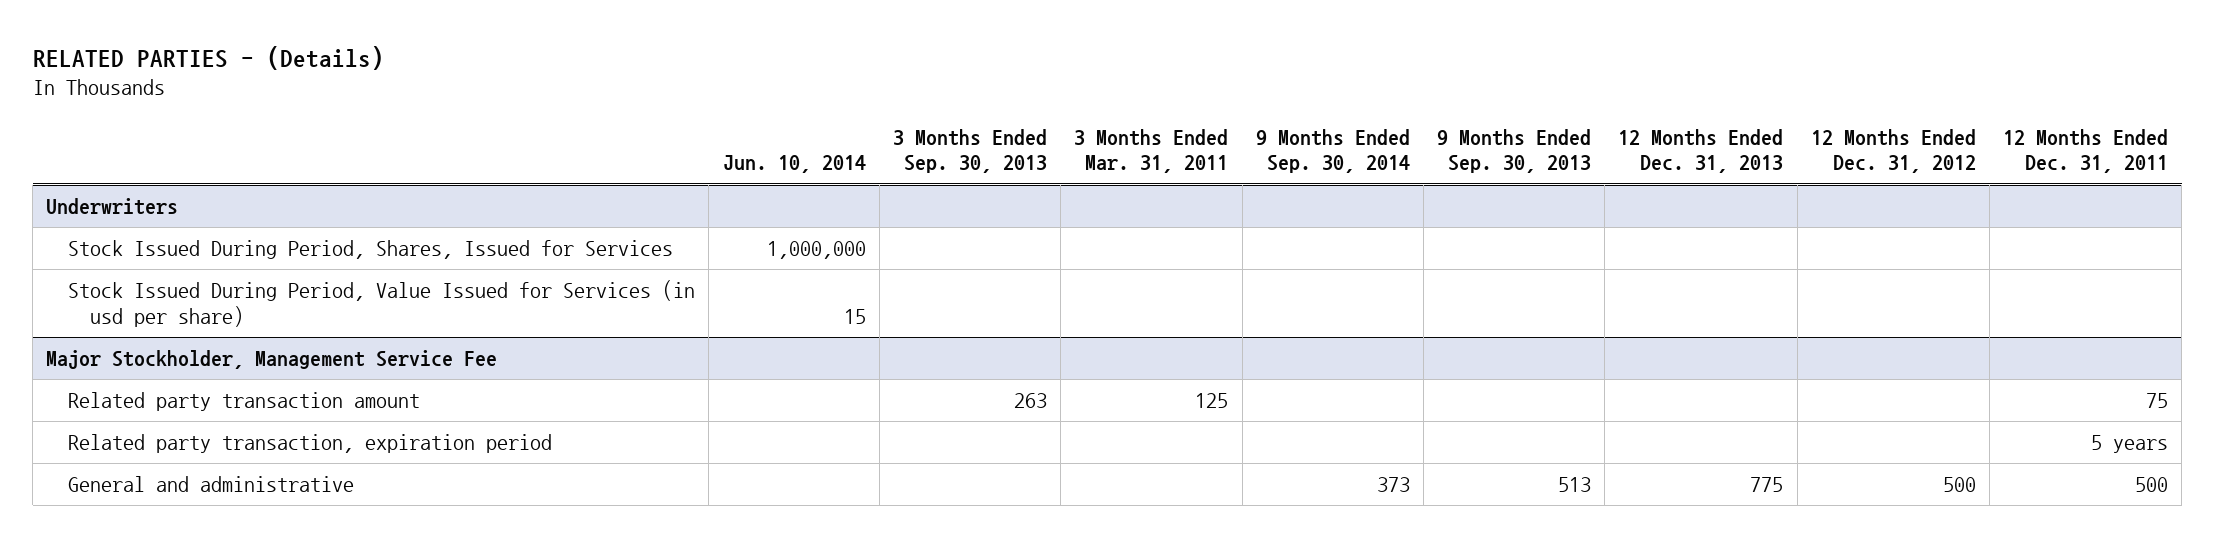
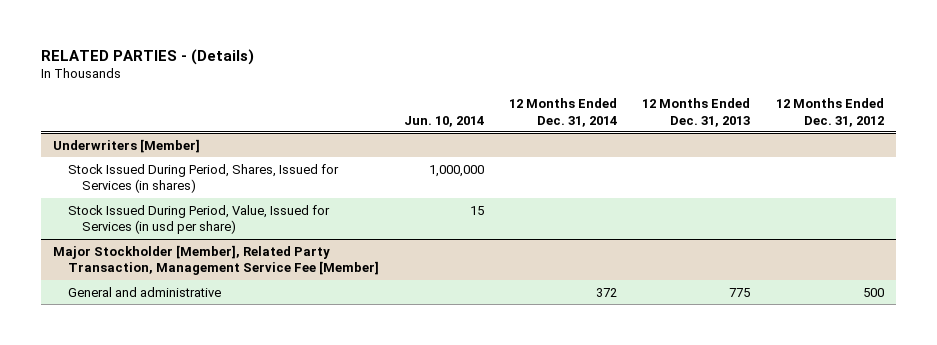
[893,128,1048,174] 3 Months Ended Sep. 30, 2013 -> none
[1074,128,1229,174] 3 Months Ended Mar. 31, 2011 -> none
[1255,128,1410,174] 9 Months Ended Sep. 30, 2014 -> none
[1437,128,1592,174] 9 Months Ended Sep. 30, 2013 -> none
[2003,128,2169,174] 12 Months Ended Dec. 31, 2011 -> none
none -> [509,97,618,127] 12 Months Ended Dec. 31, 2014
[68,391,421,411] Related party transaction amount -> none
[68,433,553,453] Related party transaction, expiration period -> none
[46,197,179,215] Underwriters -> [53,138,201,153] Underwriters [Member]
[68,239,674,259] Stock Issued During Period, Shares, Issued for Services -> [67,163,339,194] Stock Issued During Period, Shares, Issued for Services (in shares)
[68,279,696,327] Stock Issued During Period, Value Issued for Services (in usd per share) -> [67,204,330,235] Stock Issued During Period, Value, Issued for Services (in usd per share)
[46,349,498,369] Major Stockholder, Management Service Fee -> [53,244,379,276] Major Stockholder [Member], Related Party Transaction, Management Service Fee [Member]

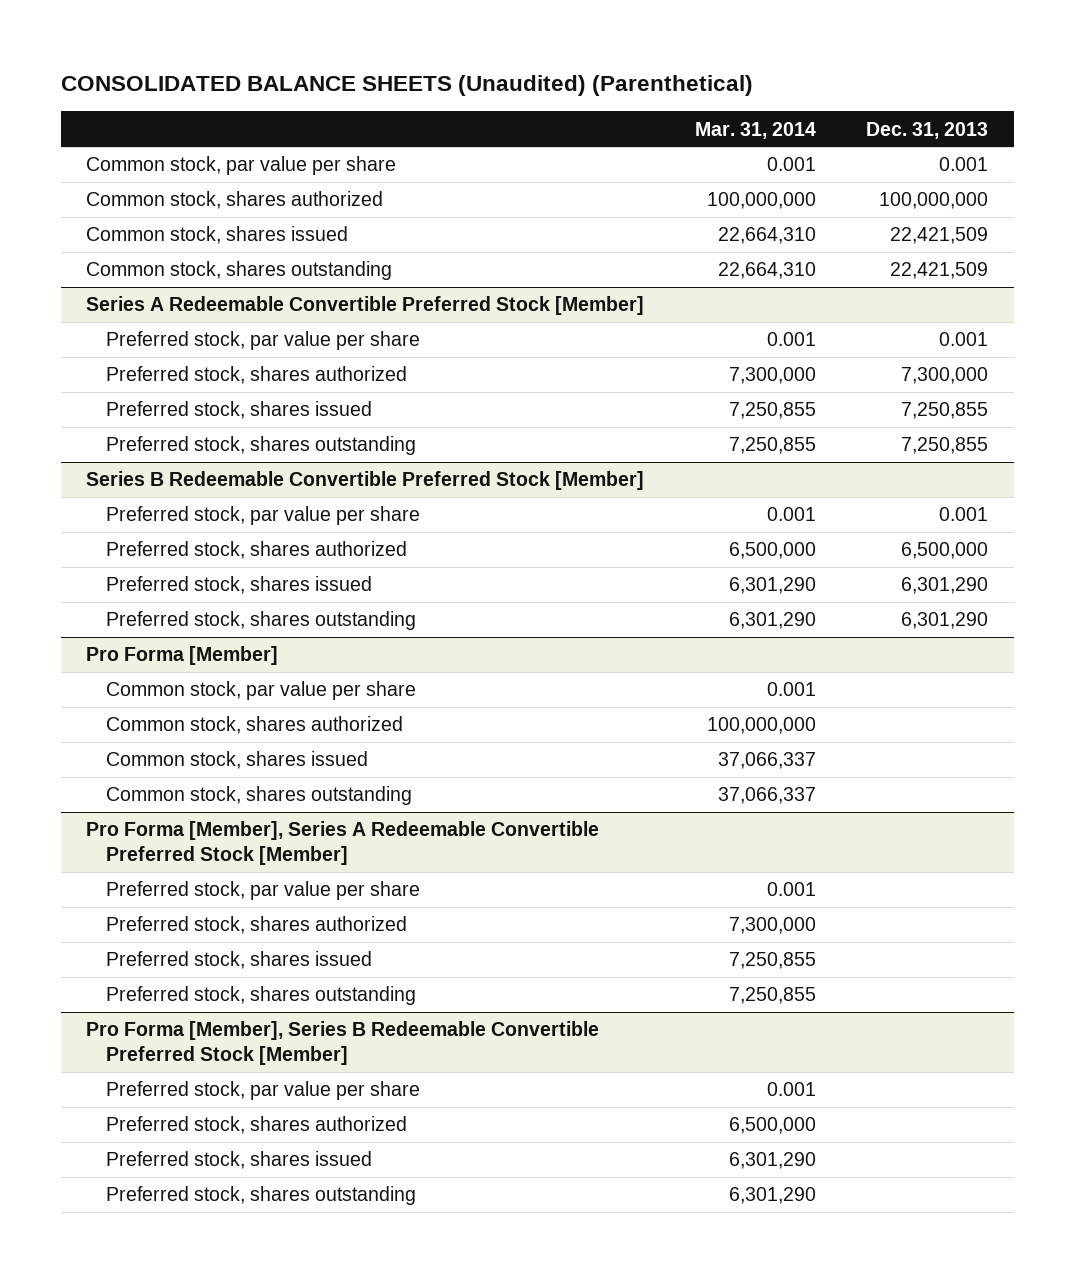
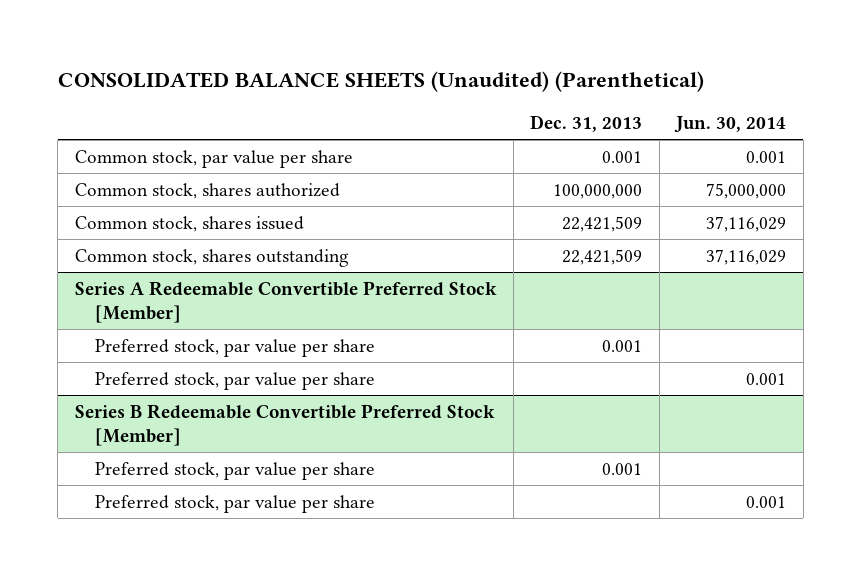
[694,121,816,139] Mar. 31, 2014 -> none
none -> [674,116,787,134] Jun. 30, 2014
[106,366,408,385] Preferred stock, shares authorized -> none
[106,401,373,420] Preferred stock, shares issued -> none
[106,436,417,456] Preferred stock, shares outstanding -> none
none -> [95,371,376,390] Preferred stock, par value per share
[106,541,408,560] Preferred stock, shares authorized -> none
[106,576,373,595] Preferred stock, shares issued -> none
[106,611,417,631] Preferred stock, shares outstanding -> none
[86,646,279,666] Pro Forma [Member] -> none
[106,681,417,701] Common stock, par value per share -> none
[106,716,404,735] Common stock, shares authorized -> none
[106,751,369,770] Common stock, shares issued -> none
[106,786,413,806] Common stock, shares outstanding -> none
[86,821,600,866] Pro Forma [Member], Series A Redeemable Convertible Preferred Stock [Member] -> none
[106,881,421,901] Preferred stock, par value per share -> none
[106,916,408,935] Preferred stock, shares authorized -> none
[106,951,373,970] Preferred stock, shares issued -> none
[106,986,417,1006] Preferred stock, shares outstanding -> none
[86,1021,600,1066] Pro Forma [Member], Series B Redeemable Convertible Preferred Stock [Member] -> none
[106,1081,421,1101] Preferred stock, par value per share -> none
[106,1116,408,1135] Preferred stock, shares authorized -> none
[106,1151,373,1170] Preferred stock, shares issued -> none
[106,1186,417,1206] Preferred stock, shares outstanding -> none
none -> [95,494,376,513] Preferred stock, par value per share

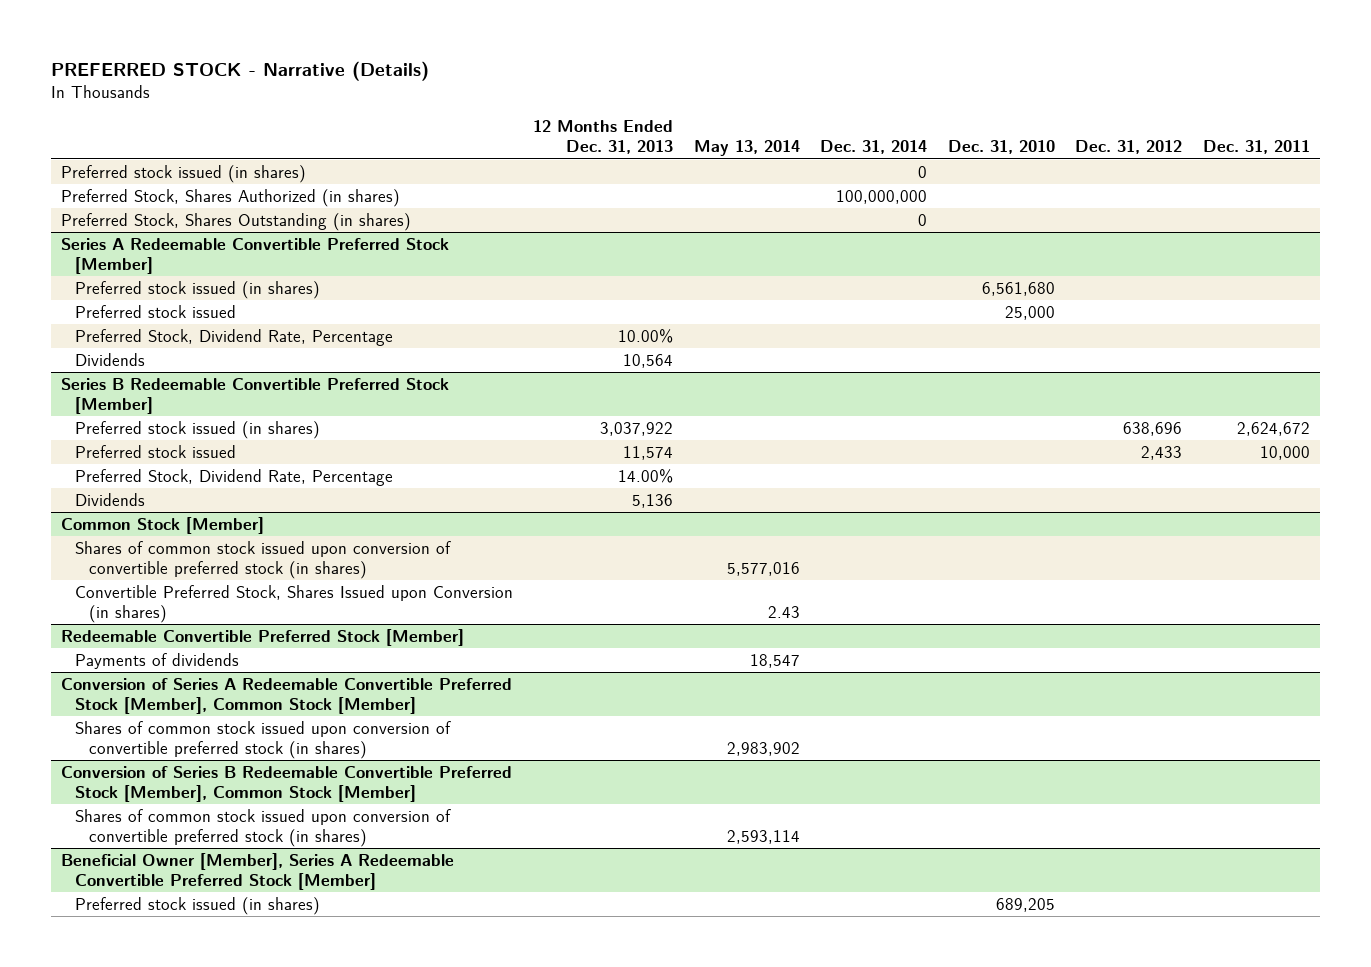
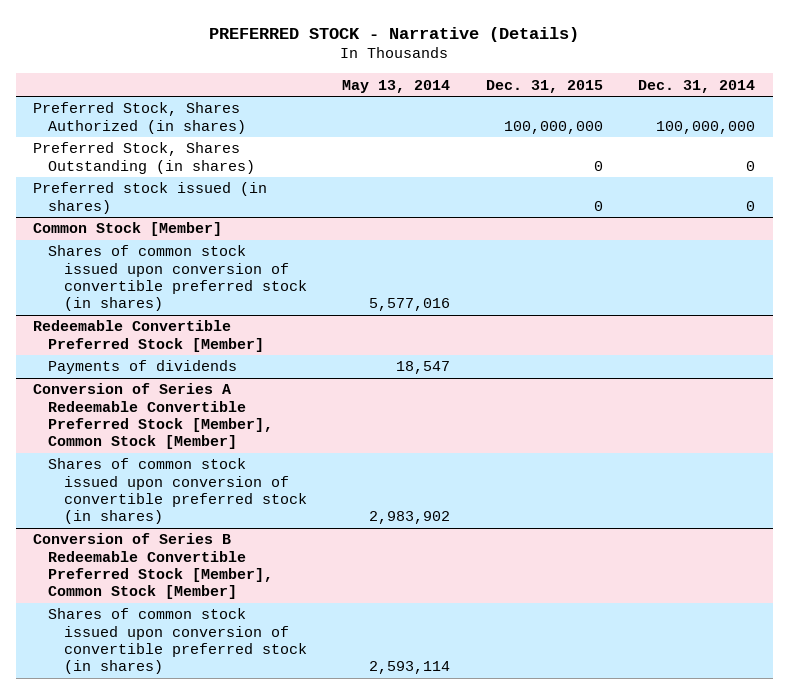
[533,120,674,155] 12 Months Ended Dec. 31, 2013 -> none
[947,140,1055,155] Dec. 31, 2010 -> none
[1075,140,1183,155] Dec. 31, 2012 -> none
[1202,140,1310,155] Dec. 31, 2011 -> none
none -> [485,79,603,93] Dec. 31, 2015
[61,237,450,274] Series A Redeemable Convertible Preferred Stock [Member] -> none
[74,280,320,299] Preferred stock issued (in shares) -> none
[74,304,236,318] Preferred stock issued -> none
[74,328,393,346] Preferred Stock, Dividend Rate, Percentage -> none
[74,352,145,366] Dividends -> none
[61,377,450,414] Series B Redeemable Convertible Preferred Stock [Member] -> none
[74,420,320,439] Preferred stock issued (in shares) -> none
[74,444,236,458] Preferred stock issued -> none
[74,468,393,486] Preferred Stock, Dividend Rate, Percentage -> none
[74,492,145,506] Dividends -> none
[61,164,307,183] Preferred stock issued (in shares) -> [33,182,268,214] Preferred stock issued (in shares)
[74,584,513,623] Convertible Preferred Stock, Shares Issued upon Conversion (in shares) -> none
[61,852,455,890] Beneficial Owner [Member], Series A Redeemable Convertible Preferred Stock [Member] -> none
[74,896,320,915] Preferred stock issued (in shares) -> none

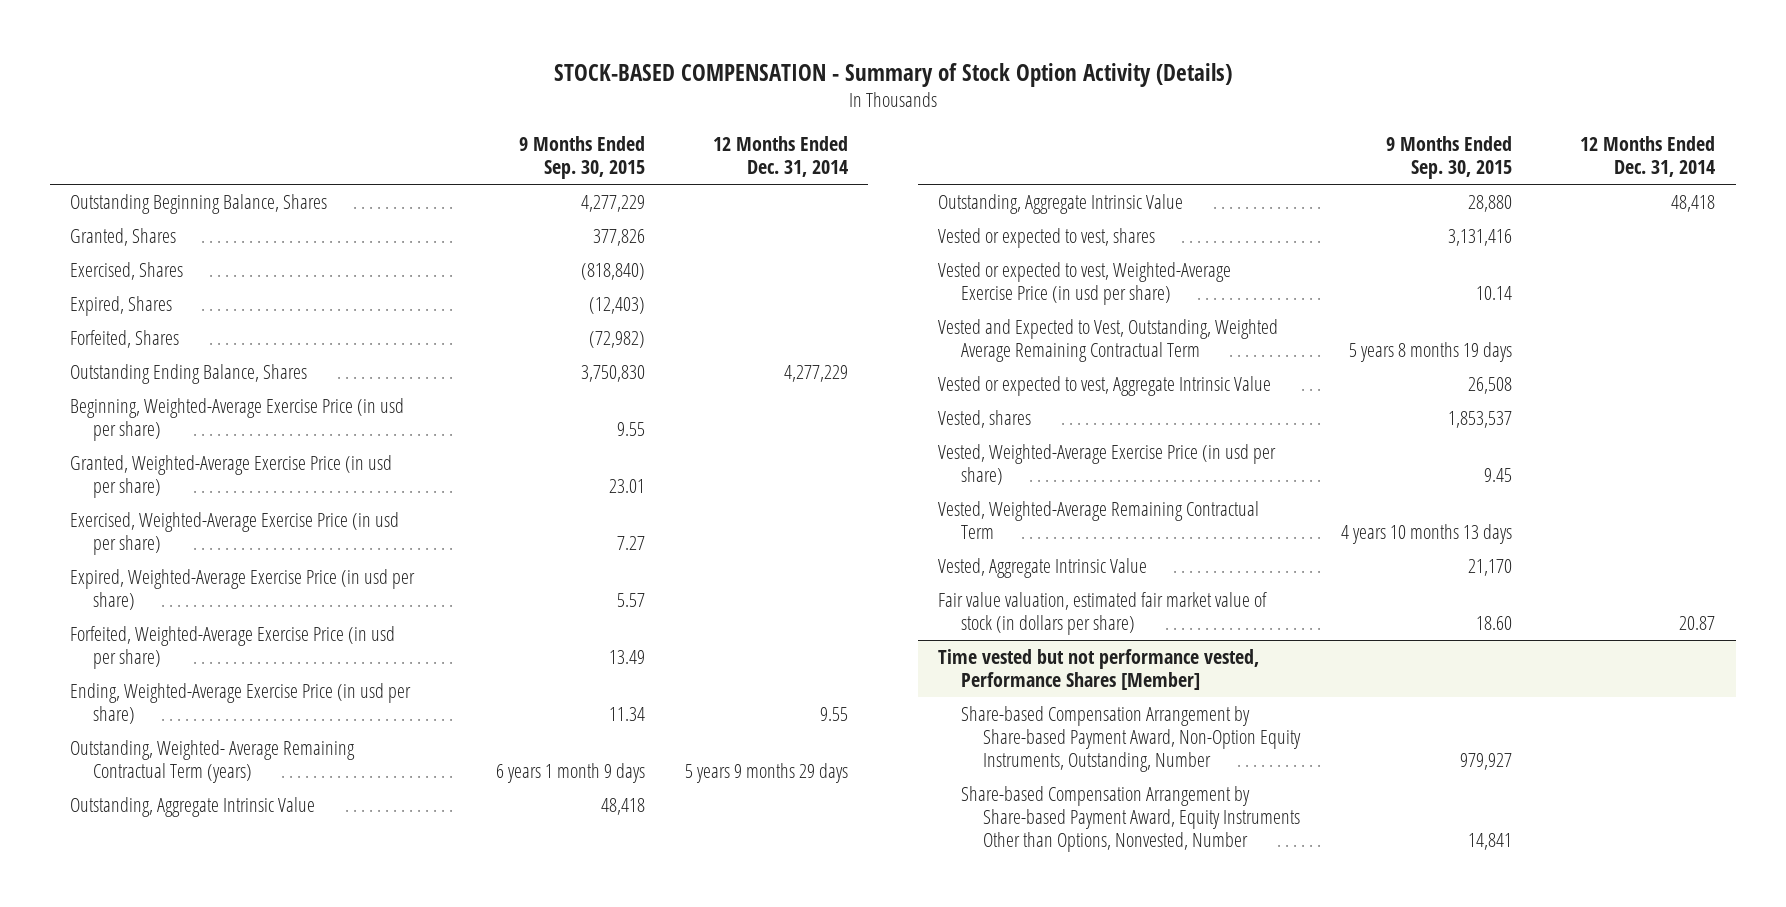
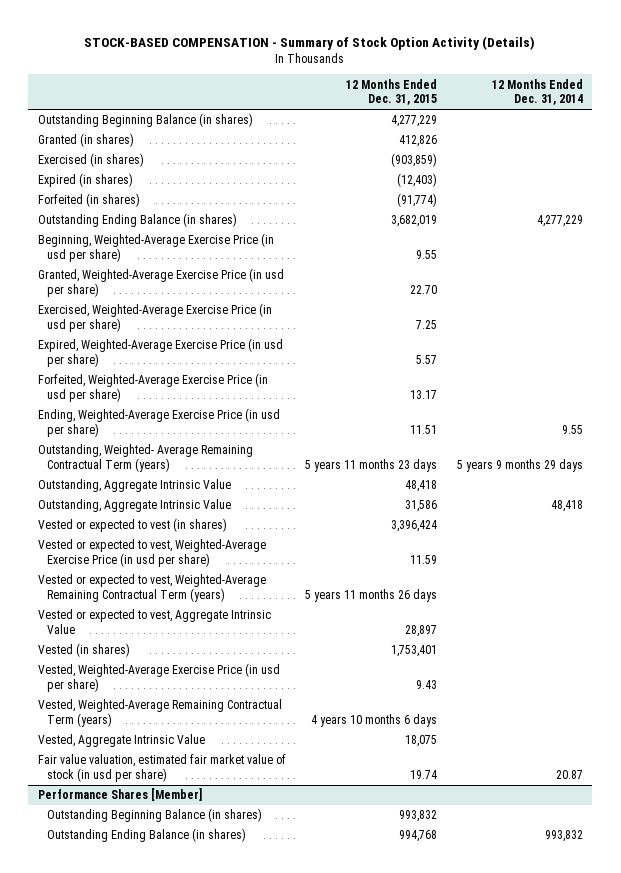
[518,135,645,179] 9 Months Ended Sep. 30, 2015 -> none
none -> [346,78,438,106] 12 Months Ended Dec. 31, 2015
[70,194,328,215] Outstanding Beginning Balance, Shares -> [38,113,254,128] Outstanding Beginning Balance (in shares)
[70,228,177,247] Granted, Shares -> [38,133,135,148] Granted (in shares)
[70,262,184,281] Exercised, Shares -> [38,153,145,168] Exercised (in shares)
[70,296,173,317] Expired, Shares -> [38,173,134,188] Expired (in shares)
[70,330,180,349] Forfeited, Shares -> [38,193,141,208] Forfeited (in shares)
[70,364,308,385] Outstanding Ending Balance, Shares -> [38,213,238,228] Outstanding Ending Balance (in shares)
[937,228,1155,249] Vested or expected to vest, shares -> [38,518,228,533] Vested or expected to vest (in shares)
[937,319,1278,363] Vested and Expected to Vest, Outstanding, Weighted Average Remaining Contractual Term -> [38,574,267,602] Vested or expected to vest, Weighted-Average Remaining Contractual Term (years)
[937,410,1031,429] Vested, shares -> [38,643,131,658] Vested (in shares)
[937,501,1259,540] Vested, Weighted-Average Remaining Contractual Term -> [38,699,283,727] Vested, Weighted-Average Remaining Contractual Term (years)
[960,706,1302,773] Share-based Compensation Arrangement by Share-based Payment Award, Non-Option Equity Instruments, Outstanding, Number -> none
[960,786,1301,853] Share-based Compensation Arrangement by Share-based Payment Award, Equity Instruments Other than Options, Nonvested, Number -> none
[937,592,1267,636] Fair value valuation, estimated fair market value of stock (in dollars per share) -> [38,754,287,782] Fair value valuation, estimated fair market value of stock (in usd per share)
[937,649,1259,691] Time vested but not performance vested, Performance Shares [Member] -> [38,788,203,802] Performance Shares [Member]
none -> [46,808,262,823] Outstanding Beginning Balance (in shares)
none -> [46,828,246,843] Outstanding Ending Balance (in shares)

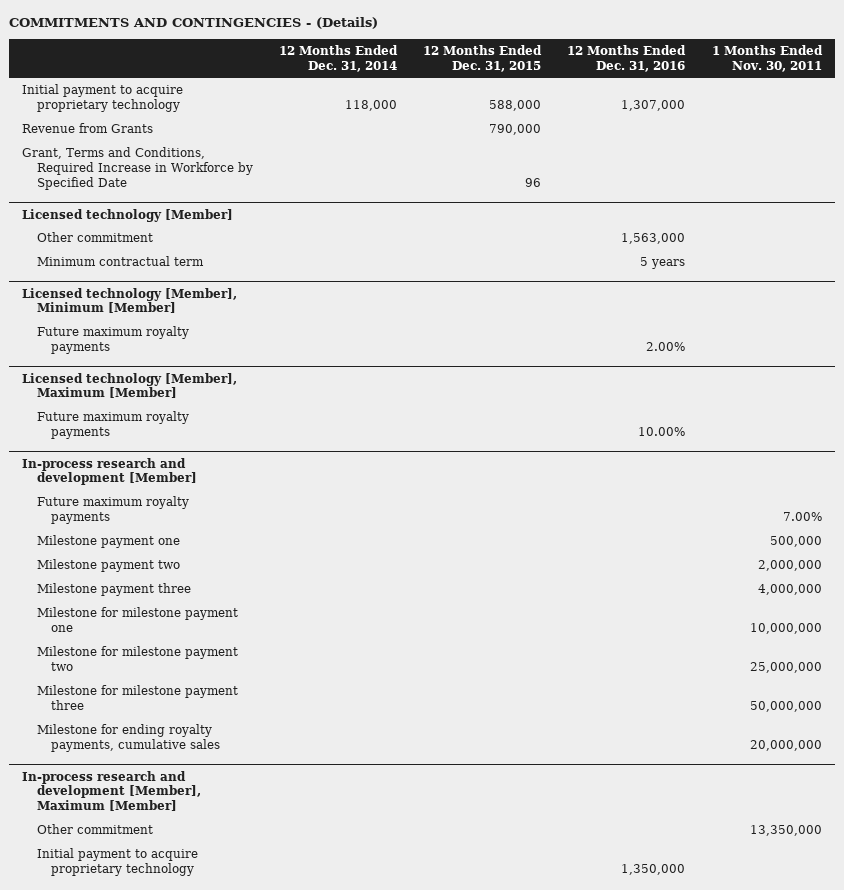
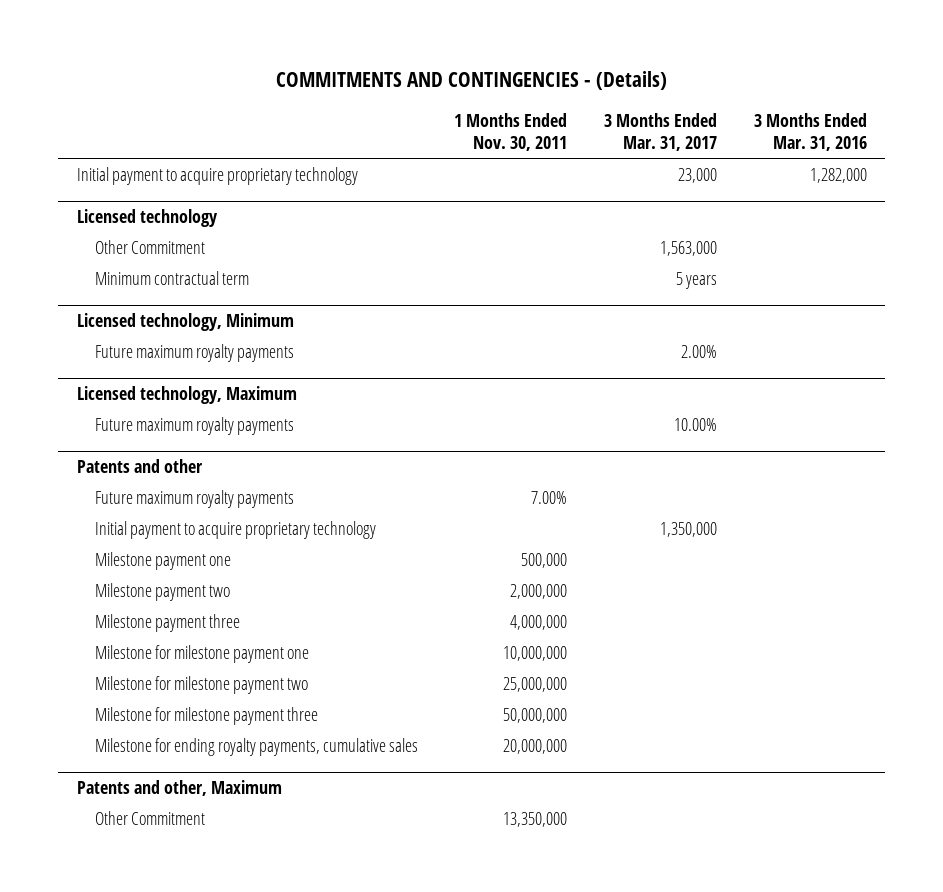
[279,44,399,72] 12 Months Ended Dec. 31, 2014 -> none
[423,44,543,72] 12 Months Ended Dec. 31, 2015 -> none
[567,44,687,72] 12 Months Ended Dec. 31, 2016 -> none
none -> [604,113,718,152] 3 Months Ended Mar. 31, 2017
none -> [753,113,867,152] 3 Months Ended Mar. 31, 2016
[22,123,154,134] Revenue from Grants -> none
[22,147,253,190] Grant, Terms and Conditions, Required Increase in Workforce by Specified Date -> none
[22,208,234,222] Licensed technology [Member] -> [76,209,218,228] Licensed technology
[36,232,153,243] Other commitment -> [94,240,205,255] Other Commitment
[22,287,238,314] Licensed technology [Member], Minimum [Member] -> [76,313,294,332] Licensed technology, Minimum
[22,372,238,399] Licensed technology [Member], Maximum [Member] -> [76,386,297,405] Licensed technology, Maximum
[22,457,197,486] In-process research and development [Member] -> [76,459,203,474] Patents and other
none -> [94,521,376,540] Initial payment to acquire proprietary technology
[22,770,201,812] In-process research and development [Member], Maximum [Member] -> none
[36,824,153,835] Other commitment -> none
[36,848,198,877] Initial payment to acquire proprietary technology -> none
none -> [76,780,282,797] Patents and other, Maximum
none -> [94,811,205,826] Other Commitment

